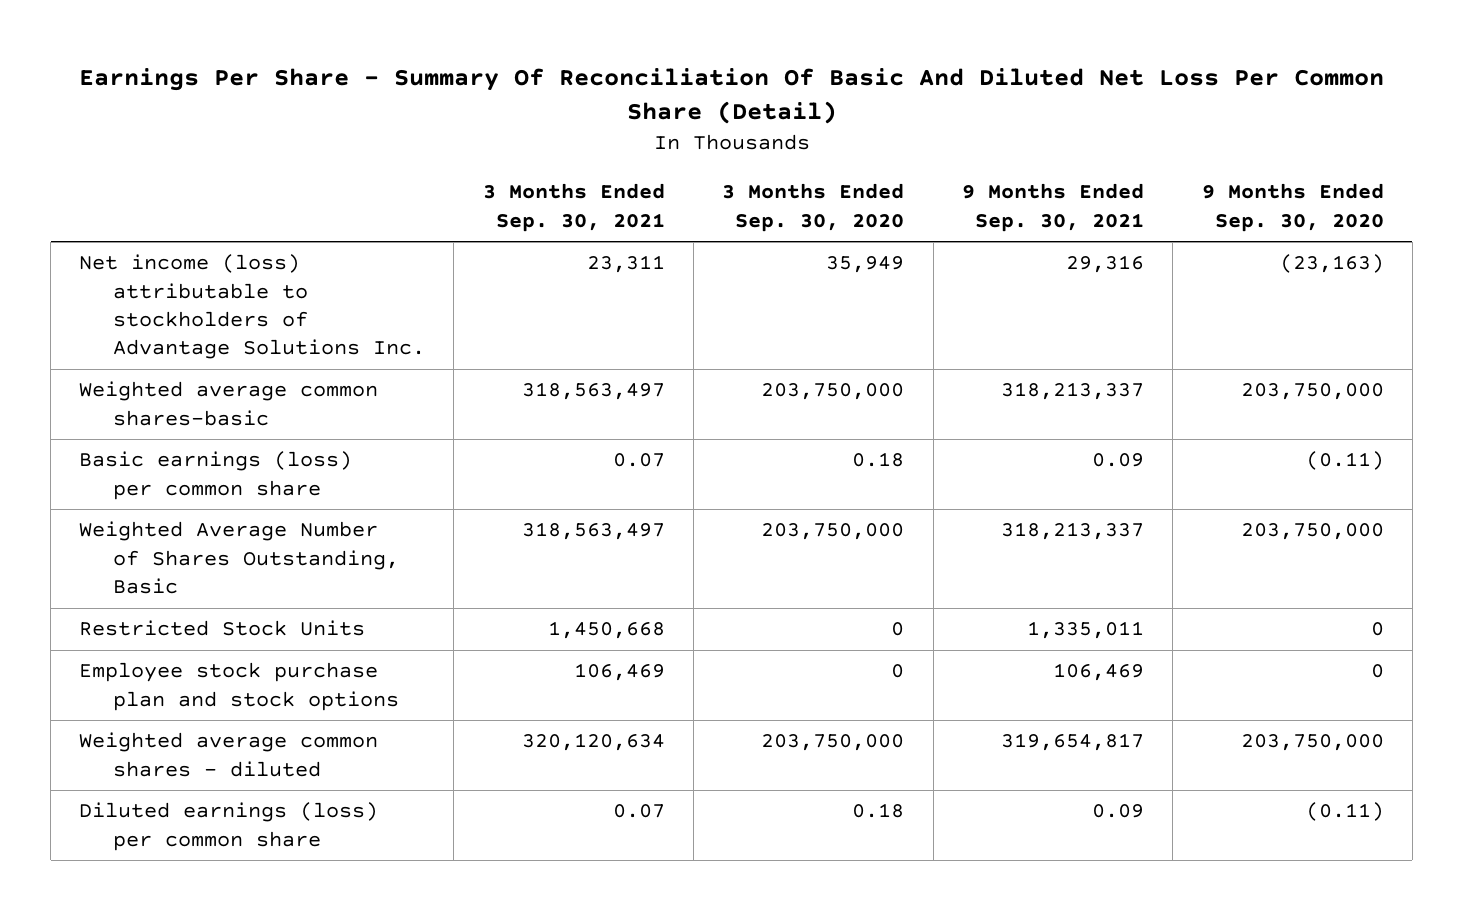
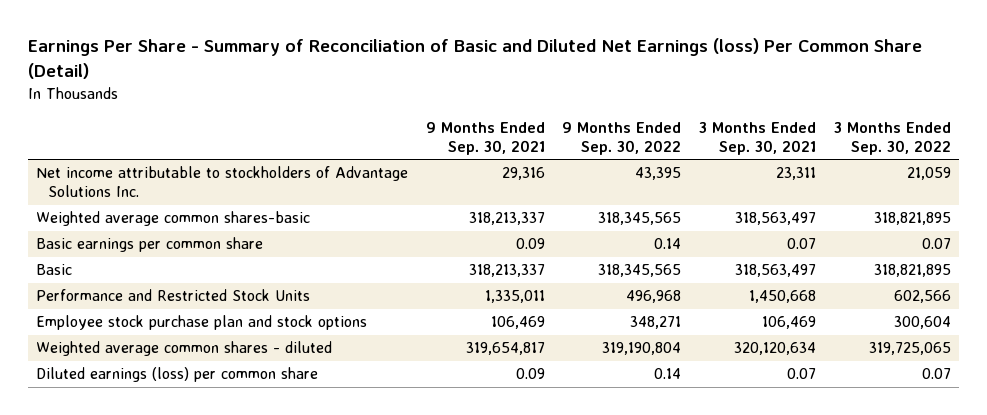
[78,67,1384,125] Earnings Per Share - Summary Of Reconciliation Of Basic And Diluted Net Loss Per Common Share (Detail) -> [27,38,922,80] Earnings Per Share - Summary of Reconciliation of Basic and Diluted Net Earnings (loss) Per Common Share (Detail)
[722,183,905,232] 3 Months Ended Sep. 30, 2020 -> none
[1201,183,1384,232] 9 Months Ended Sep. 30, 2020 -> none
none -> [562,122,682,155] 9 Months Ended Sep. 30, 2022
none -> [833,122,951,155] 3 Months Ended Sep. 30, 2022
[79,254,425,360] Net income (loss) attributable to stockholders of Advantage Solutions Inc. -> [36,166,409,197] Net income attributable to stockholders of Advantage Solutions Inc.
[79,451,353,500] Basic earnings (loss) per common share -> [36,237,264,253] Basic earnings per common share
[79,521,399,595] Weighted Average Number of Shares Outstanding, Basic -> [36,264,73,276] Basic
[79,620,366,637] Restricted Stock Units -> [36,289,311,302] Performance and Restricted Stock Units

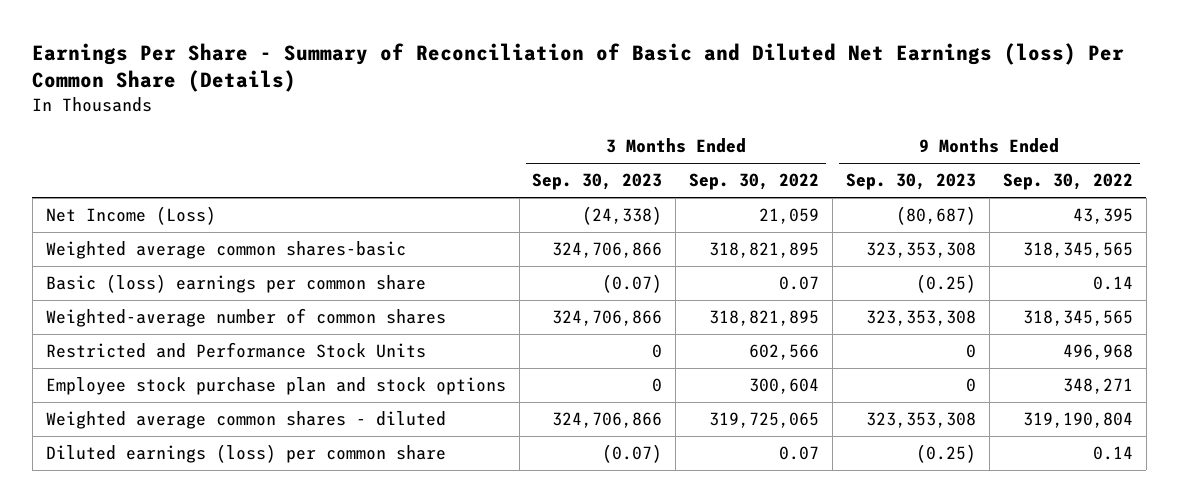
[27,38,922,80] Earnings Per Share - Summary of Reconciliation of Basic and Diluted Net Earnings (loss) Per Common Share (Detail) -> [32,42,1125,93] Earnings Per Share - Summary of Reconciliation of Basic and Diluted Net Earnings (loss) Per Common Share (Details)
[425,122,545,155] 9 Months Ended Sep. 30, 2021 -> none
[699,122,817,155] 3 Months Ended Sep. 30, 2021 -> none
none -> [532,173,663,191] Sep. 30, 2023
none -> [846,173,977,191] Sep. 30, 2023
[36,166,409,197] Net income attributable to stockholders of Advantage Solutions Inc. -> [45,206,216,226] Net Income (Loss)
[36,237,264,253] Basic earnings per common share -> [45,274,426,294] Basic (loss) earnings per common share
[36,264,73,276] Basic -> [45,308,446,328] Weighted-average number of common shares
[36,289,311,302] Performance and Restricted Stock Units -> [45,342,426,359] Restricted and Performance Stock Units

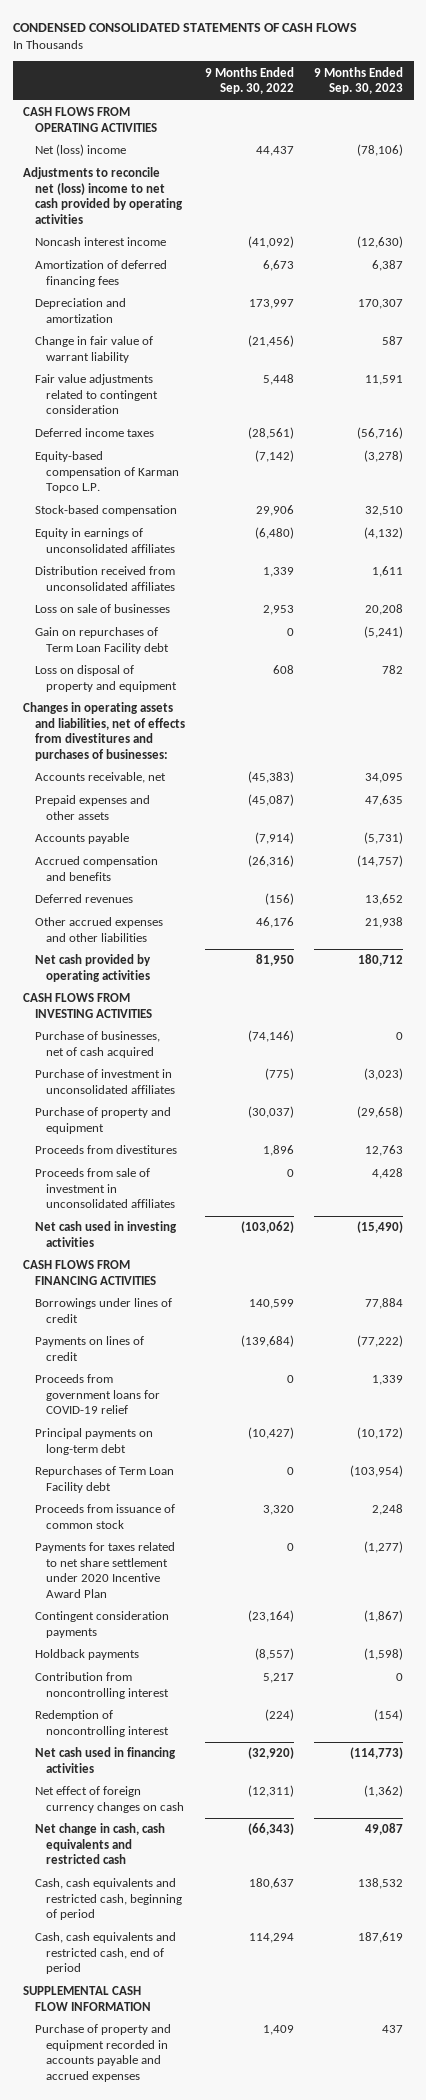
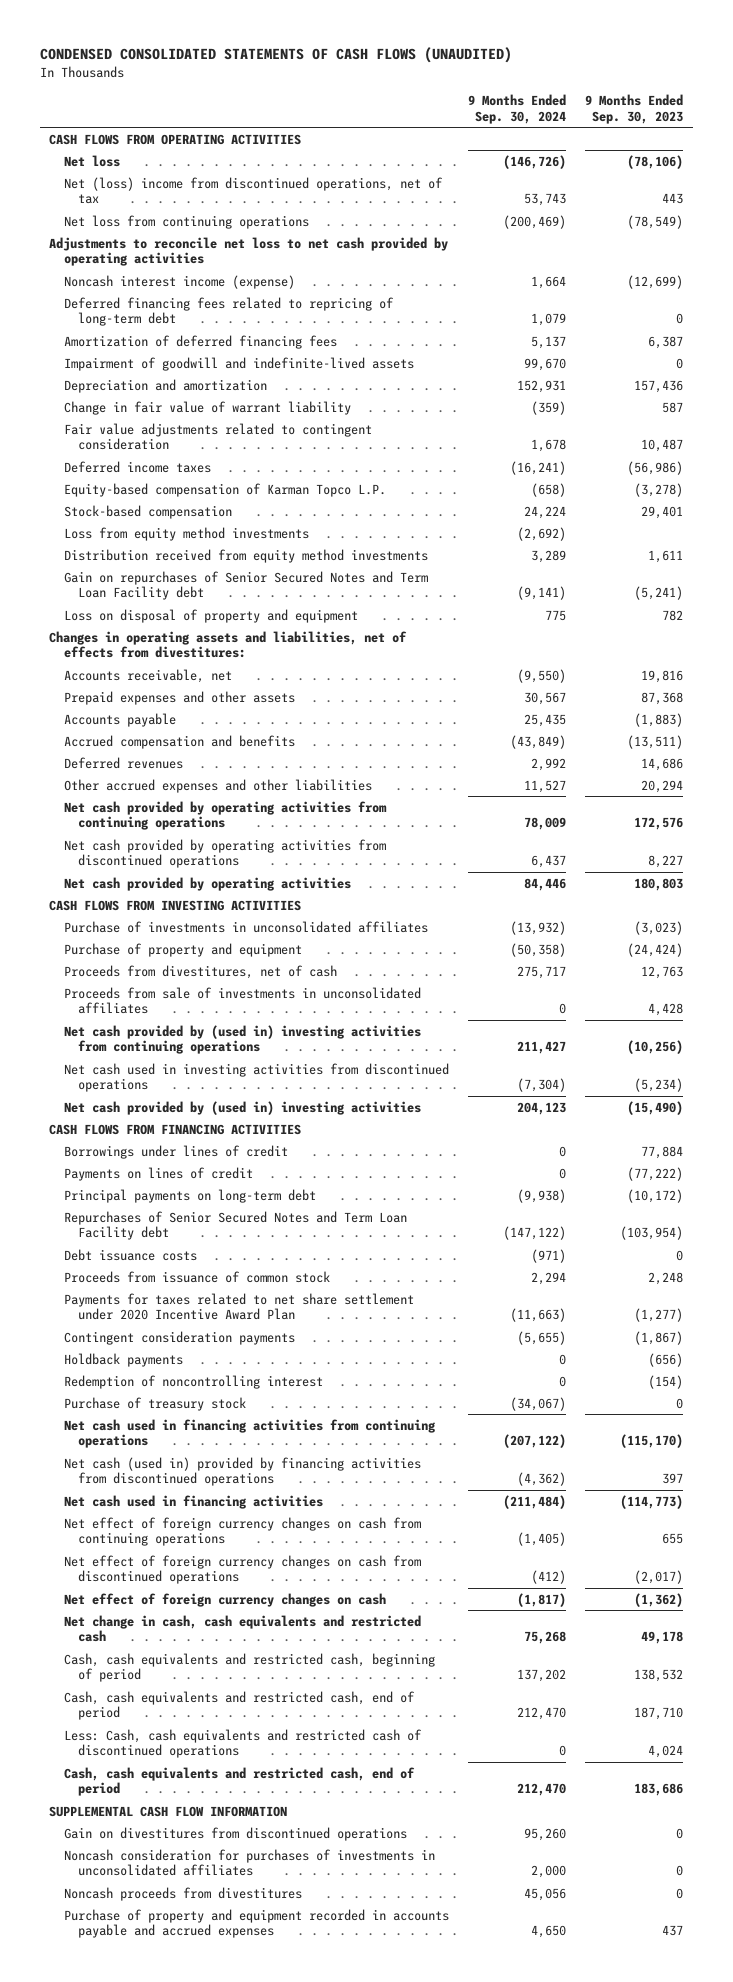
[12,23,357,33] CONDENSED CONSOLIDATED STATEMENTS OF CASH FLOWS -> [39,47,512,64] CONDENSED CONSOLIDATED STATEMENTS OF CASH FLOWS (UNAUDITED)
[204,66,294,95] 9 Months Ended Sep. 30, 2022 -> none
none -> [468,94,567,124] 9 Months Ended Sep. 30, 2024
none -> [63,154,120,167] Net loss
none -> [63,176,443,205] Net (loss) income from discontinued operations, net of tax
[34,144,126,157] Net (loss) income -> [63,214,309,229] Net loss from continuing operations
[357,144,404,157] (78,106) -> [627,214,684,229] (78,549)
[23,167,183,224] Adjustments to reconcile net (loss) income to net cash provided by operating activities -> [49,236,449,267] Adjustments to reconcile net loss to net cash provided by operating activities
[34,237,166,247] Noncash interest income -> [63,274,295,289] Noncash interest income (expense)
[357,236,404,249] (12,630) -> [627,274,684,289] (12,699)
none -> [63,296,394,327] Deferred financing fees related to repricing of long-term debt
none -> [63,356,414,371] Impairment of goodwill and indefinite-lived assets
[358,299,404,310] 170,307 -> [634,379,684,393] 157,436
[365,375,404,386] 11,591 -> [641,439,684,453] 10,487
[357,427,404,440] (56,716) -> [627,460,684,475] (56,986)
[34,528,175,553] Equity in earnings of unconsolidated affiliates -> none
[34,604,170,614] Loss on sale of businesses -> none
[365,506,404,517] 32,510 -> [641,505,684,519] 29,401
none -> [63,526,309,541] Loss from equity method investments
[34,566,175,591] Distribution received from unconsolidated affiliates -> [63,548,428,563] Distribution received from equity method investments
[34,627,169,654] Gain on repurchases of Term Loan Facility debt -> [63,570,428,601] Gain on repurchases of Senior Secured Notes and Term Loan Facility debt
[23,702,185,761] Changes in operating assets and liabilities, net of effects from divestitures and purchases of businesses: -> [49,630,408,659] Changes in operating assets and liabilities, net of effects from divestitures:
[365,773,404,784] 34,095 -> [641,669,684,683] 19,816
[365,795,404,807] 47,635 -> [641,691,684,705] 87,368
[364,832,404,845] (5,731) -> [634,712,684,727] (1,883)
[357,855,404,868] (14,757) -> [627,734,684,749] (13,511)
[365,894,404,906] 13,652 -> [641,757,684,771] 14,686
[365,917,404,929] 21,938 -> [641,779,684,793] 20,294
none -> [63,800,387,831] Net cash provided by operating activities from continuing operations
none -> [63,838,386,869] Net cash provided by operating activities from discontinued operations
[358,954,404,967] 180,712 -> [634,877,684,891] 180,803
[34,1031,160,1058] Purchase of businesses, net of cash acquired -> none
[34,1069,175,1094] Purchase of investment in unconsolidated affiliates -> [63,920,428,933] Purchase of investments in unconsolidated affiliates
[357,1106,404,1119] (29,658) -> [627,942,684,957] (24,424)
[34,1145,177,1155] Proceeds from divestitures -> [63,964,337,979] Proceeds from divestitures, net of cash
[34,1168,175,1209] Proceeds from sale of investment in unconsolidated affiliates -> [63,986,421,1015] Proceeds from sale of investments in unconsolidated affiliates
none -> [63,1024,421,1055] Net cash provided by (used in) investing activities from continuing operations
none -> [63,1062,449,1093] Net cash used in investing activities from discontinued operations
[34,1221,177,1247] Net cash used in investing activities -> [63,1100,421,1115] Net cash provided by (used in) investing activities
[34,1374,160,1415] Proceeds from government loans for COVID-19 relief -> none
[34,1466,174,1493] Repurchases of Term Loan Facility debt -> [63,1210,407,1241] Repurchases of Senior Secured Notes and Term Loan Facility debt
none -> [63,1248,197,1261] Debt issuance costs
[34,1672,169,1699] Contribution from noncontrolling interest -> none
[364,1648,404,1661] (1,598) -> [648,1352,684,1367] (656)
none -> [63,1396,246,1411] Purchase of treasury stock
none -> [63,1418,436,1449] Net cash used in financing activities from continuing operations
none -> [63,1456,421,1487] Net cash (used in) provided by financing activities from discontinued operations
none -> [63,1516,421,1547] Net effect of foreign currency changes on cash from continuing operations
none -> [63,1554,421,1585] Net effect of foreign currency changes on cash from discontinued operations
[365,1823,404,1836] 49,087 -> [641,1631,684,1645] 49,178
[358,1932,404,1944] 187,619 -> [634,1707,684,1721] 187,710
none -> [63,1728,422,1759] Less: Cash, cash equivalents and restricted cash of discontinued operations
none -> [63,1766,415,1797] Cash, cash equivalents and restricted cash, end of period
none -> [63,1826,407,1841] Gain on divestitures from discontinued operations
none -> [63,1848,435,1877] Noncash consideration for purchases of investments in unconsolidated affiliates
none -> [63,1886,302,1901] Noncash proceeds from divestitures

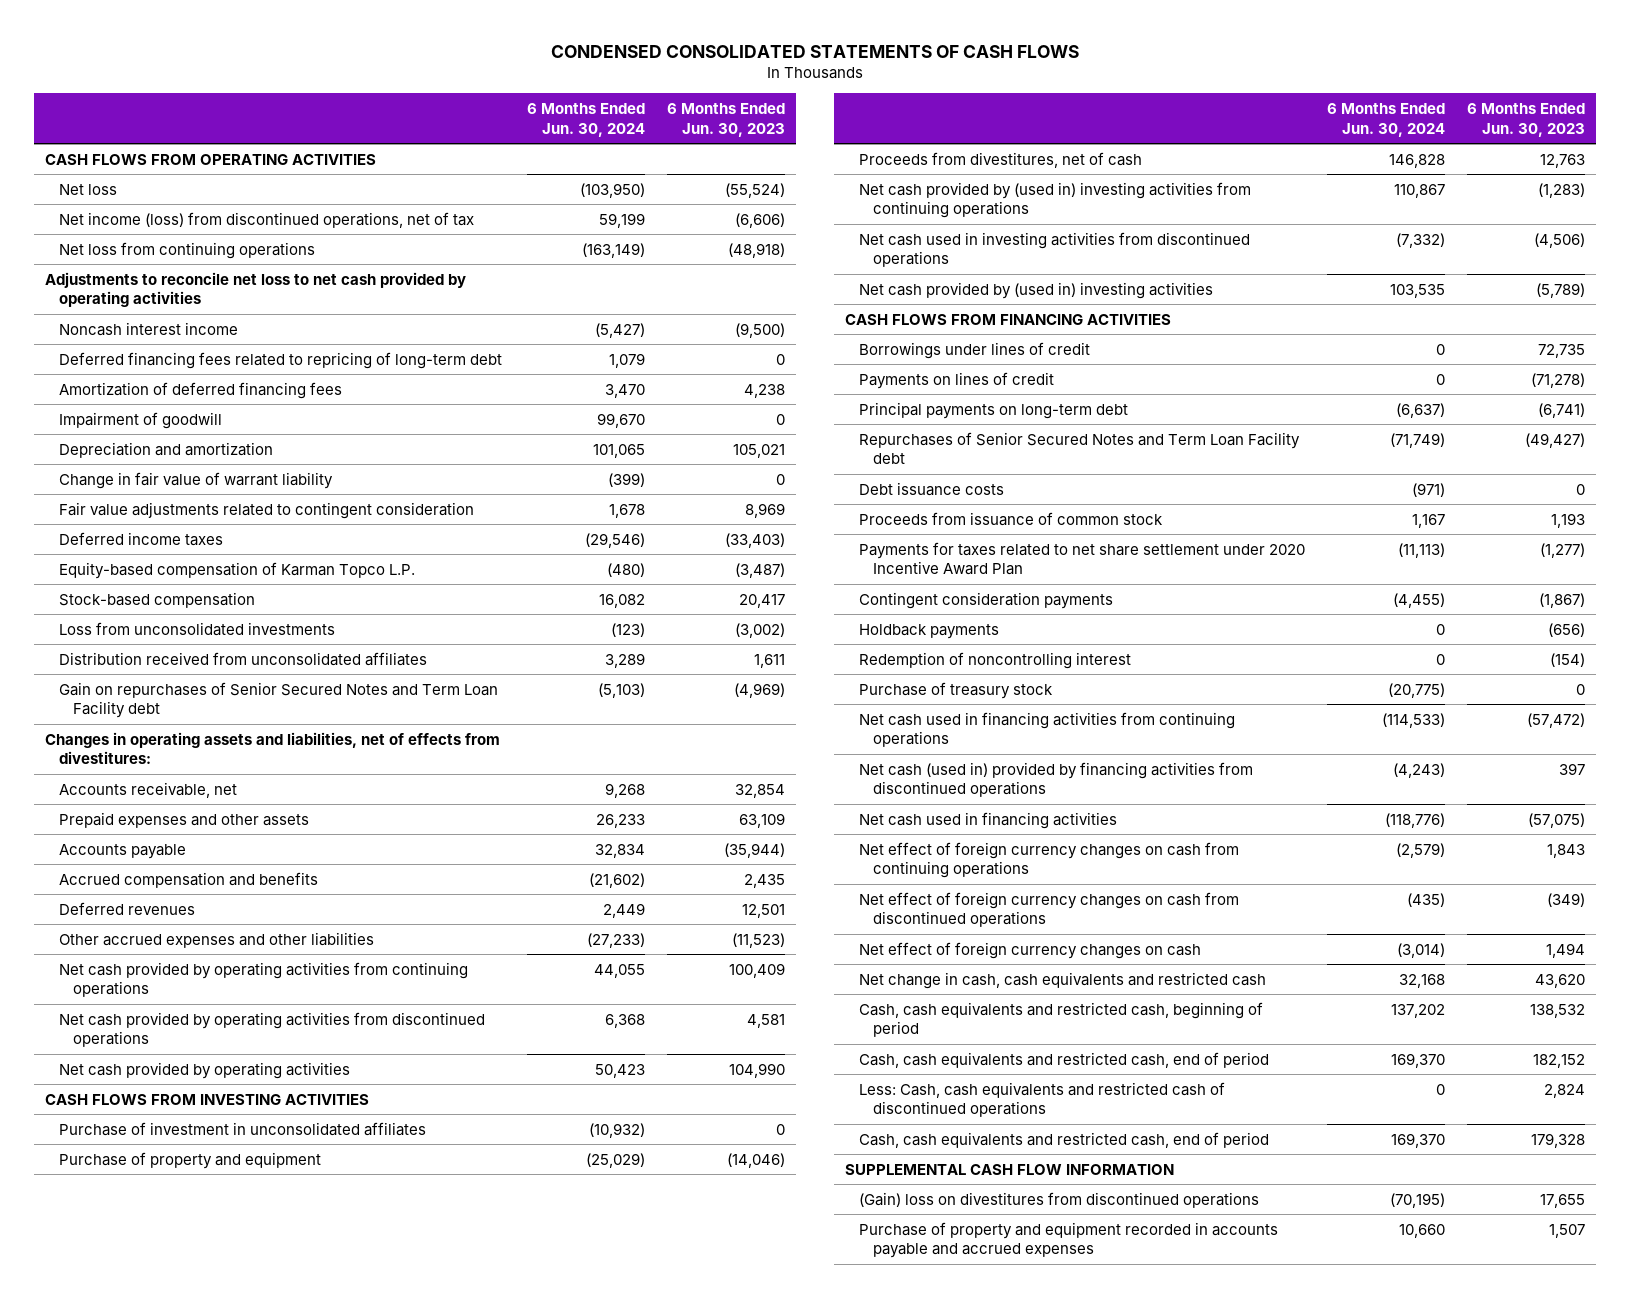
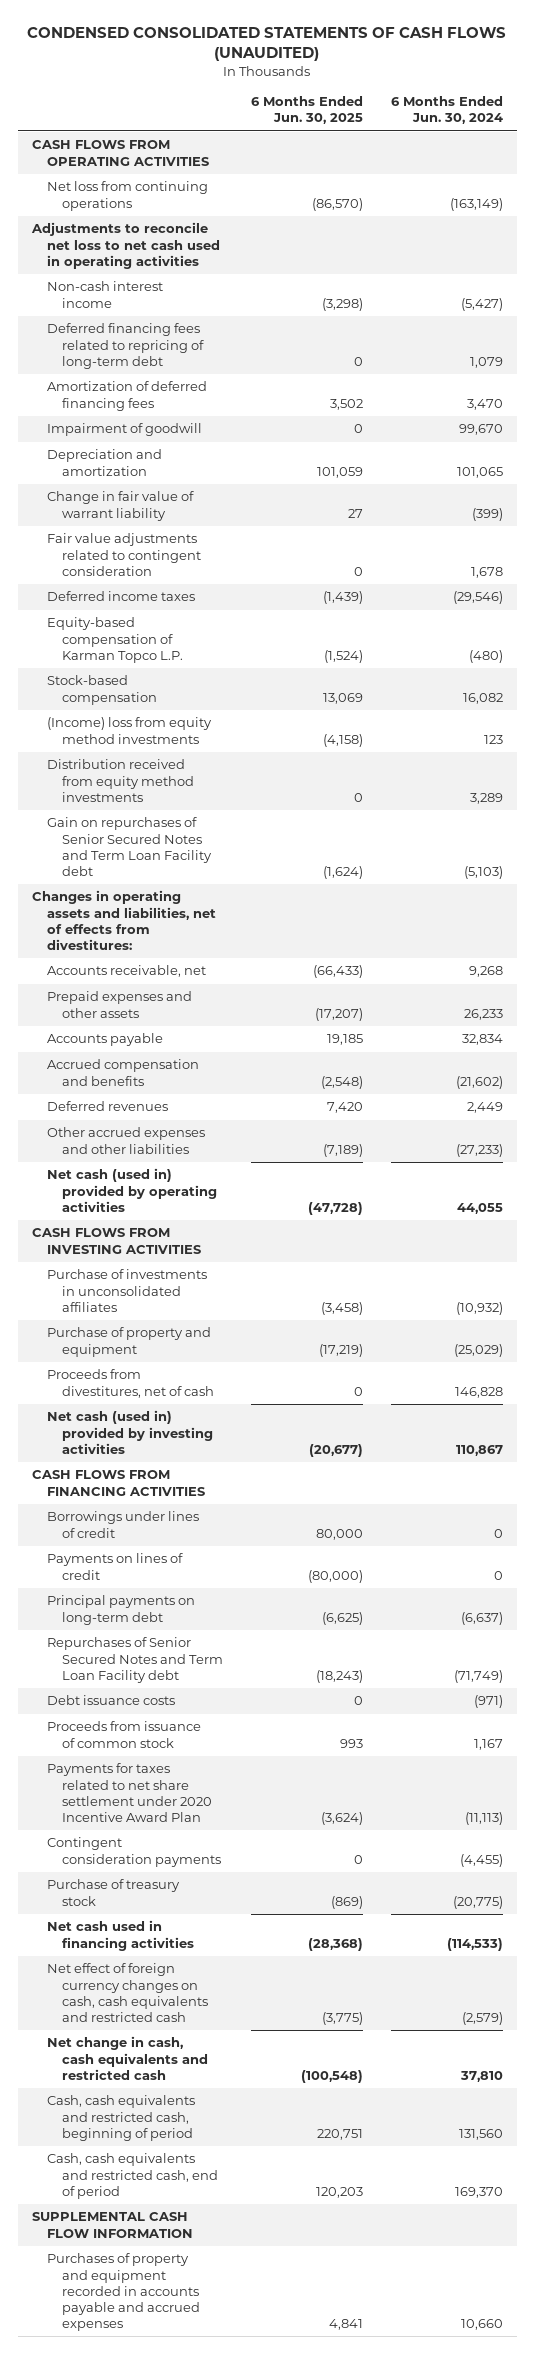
[551,44,1080,58] CONDENSED CONSOLIDATED STATEMENTS OF CASH FLOWS -> [27,27,507,62] CONDENSED CONSOLIDATED STATEMENTS OF CASH FLOWS (UNAUDITED)
[667,103,786,137] 6 Months Ended Jun. 30, 2023 -> none
none -> [250,96,363,125] 6 Months Ended Jun. 30, 2025
[59,183,118,195] Net loss -> none
[59,211,475,228] Net income (loss) from discontinued operations, net of tax -> none
[45,271,467,308] Adjustments to reconcile net loss to net cash provided by operating activities -> [30,222,220,269] Adjustments to reconcile net loss to net cash used in operating activities
[59,321,239,336] Noncash interest income -> [46,281,163,308] Non-cash interest income
[59,621,336,636] Loss from unconsolidated investments -> [46,717,212,744] (Income) loss from equity method investments
[611,622,646,637] (123) -> [483,734,503,744] 123
[59,651,428,666] Distribution received from unconsolidated affiliates -> [46,759,194,802] Distribution received from equity method investments
[59,961,469,998] Net cash provided by operating activities from continuing operations -> none
[59,1011,486,1048] Net cash provided by operating activities from discontinued operations -> none
[59,1061,351,1079] Net cash provided by operating activities -> [46,1168,217,1212] Net cash (used in) provided by operating activities
[595,1063,646,1078] 50,423 -> [456,1202,503,1214] 44,055
[59,1121,427,1136] Purchase of investment in unconsolidated affiliates -> [46,1269,207,1312] Purchase of investments in unconsolidated affiliates
[859,181,1252,219] Net cash provided by (used in) investing activities from continuing operations -> none
[859,231,1251,268] Net cash used in investing activities from discontinued operations -> none
[859,281,1214,299] Net cash provided by (used in) investing activities -> [46,1410,213,1454] Net cash (used in) provided by investing activities
[1390,283,1446,298] 103,535 -> [455,1444,503,1456] 110,867
[859,623,1000,639] Holdback payments -> none
[859,651,1132,669] Redemption of noncontrolling interest -> none
[859,711,1236,748] Net cash used in financing activities from continuing operations -> none
[859,761,1254,798] Net cash (used in) provided by financing activities from discontinued operations -> none
[859,841,1240,879] Net effect of foreign currency changes on cash from continuing operations -> none
[859,941,1202,959] Net effect of foreign currency changes on cash -> none
[859,1051,1270,1068] Cash, cash equivalents and restricted cash, end of period -> none
[859,1081,1226,1118] Less: Cash, cash equivalents and restricted cash of discontinued operations -> none
[1385,812,1446,828] (118,776) -> [446,1937,503,1951] (114,533)
[859,891,1240,928] Net effect of foreign currency changes on cash from discontinued operations -> [46,1963,208,2023] Net effect of foreign currency changes on cash, cash equivalents and restricted cash
[1407,892,1446,907] (435) -> [461,2012,503,2026] (2,579)
[1399,973,1446,988] 32,168 -> [459,2070,503,2082] 37,810
[1391,1003,1446,1018] 137,202 -> [458,2128,503,2140] 131,560
[859,1191,1260,1208] (Gain) loss on divestitures from discontinued operations -> none
[859,1221,1279,1259] Purchase of property and equipment recorded in accounts payable and accrued expenses -> [46,2253,200,2332] Purchases of property and equipment recorded in accounts payable and accrued expenses

